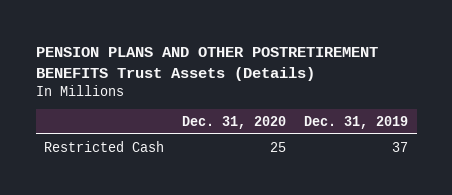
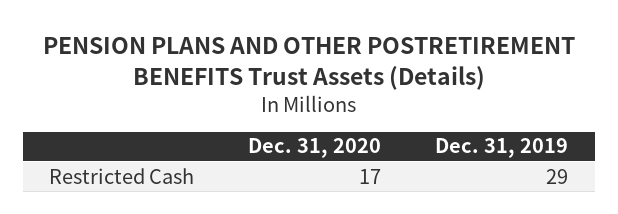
[270,141,287,152] 25 -> [359,168,382,184] 17
[391,141,408,152] 37 -> [546,168,569,184] 29

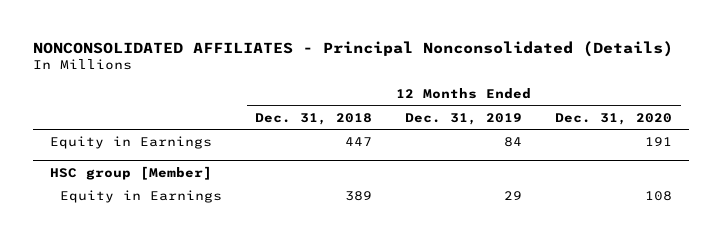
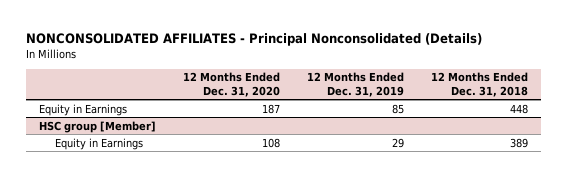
[345,137,373,147] 447 -> [509,103,528,114] 448
[504,137,523,148] 84 -> [391,103,404,114] 85
[645,137,673,147] 191 -> [262,103,281,114] 187

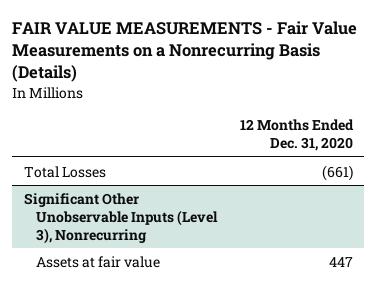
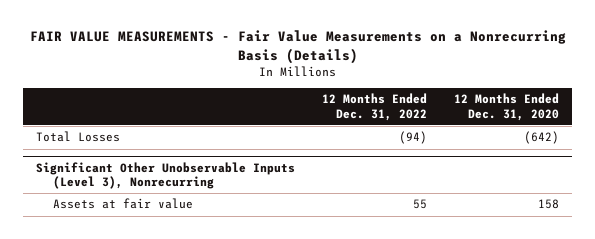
none -> [322,93,428,121] 12 Months Ended Dec. 31, 2022
[321,164,353,181] (661) -> [523,131,559,145] (642)
[328,256,353,267] 447 -> [537,199,559,210] 158

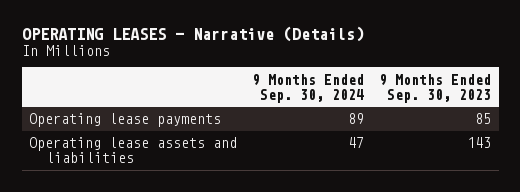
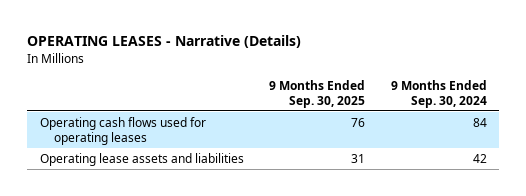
[379,73,492,103] 9 Months Ended Sep. 30, 2023 -> none
none -> [269,79,366,108] 9 Months Ended Sep. 30, 2025
[29,113,222,128] Operating lease payments -> none
none -> [39,116,206,145] Operating cash flows used for operating leases
[348,137,365,149] 47 -> [472,153,487,163] 42

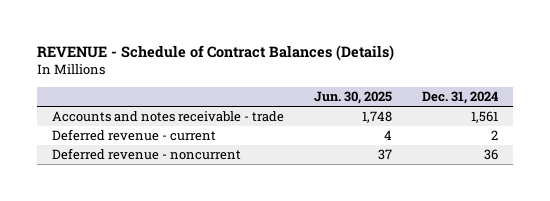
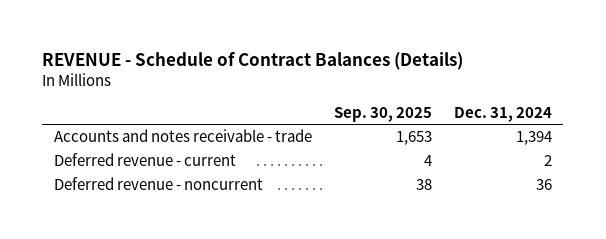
[313,91,392,105] Jun. 30, 2025 -> none
none -> [333,106,432,122] Sep. 30, 2025
[470,111,498,124] 1,561 -> [516,131,553,146] 1,394

